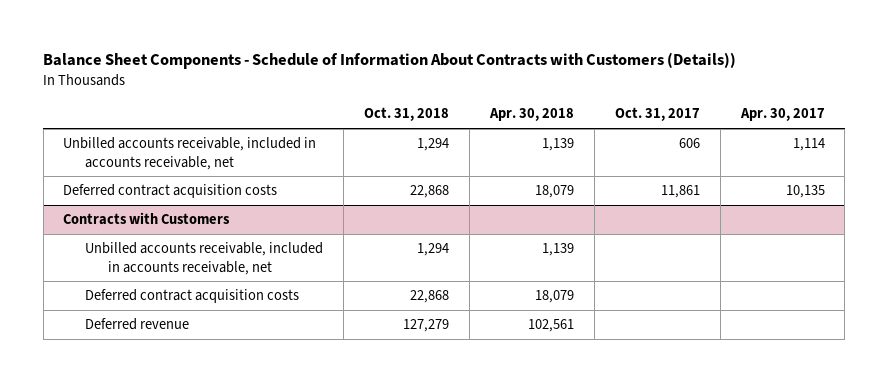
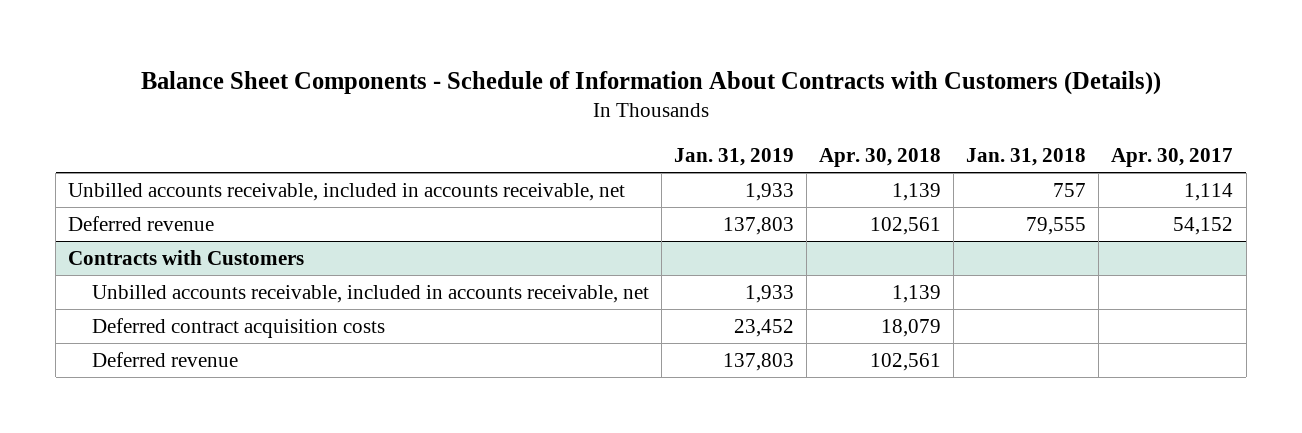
[364,107,450,122] Oct. 31, 2018 -> none
[614,107,700,122] Oct. 31, 2017 -> none
none -> [673,148,794,167] Jan. 31, 2019
none -> [966,148,1087,167] Jan. 31, 2018
[63,184,278,199] Deferred contract acquisition costs -> none
none -> [68,215,215,231] Deferred revenue

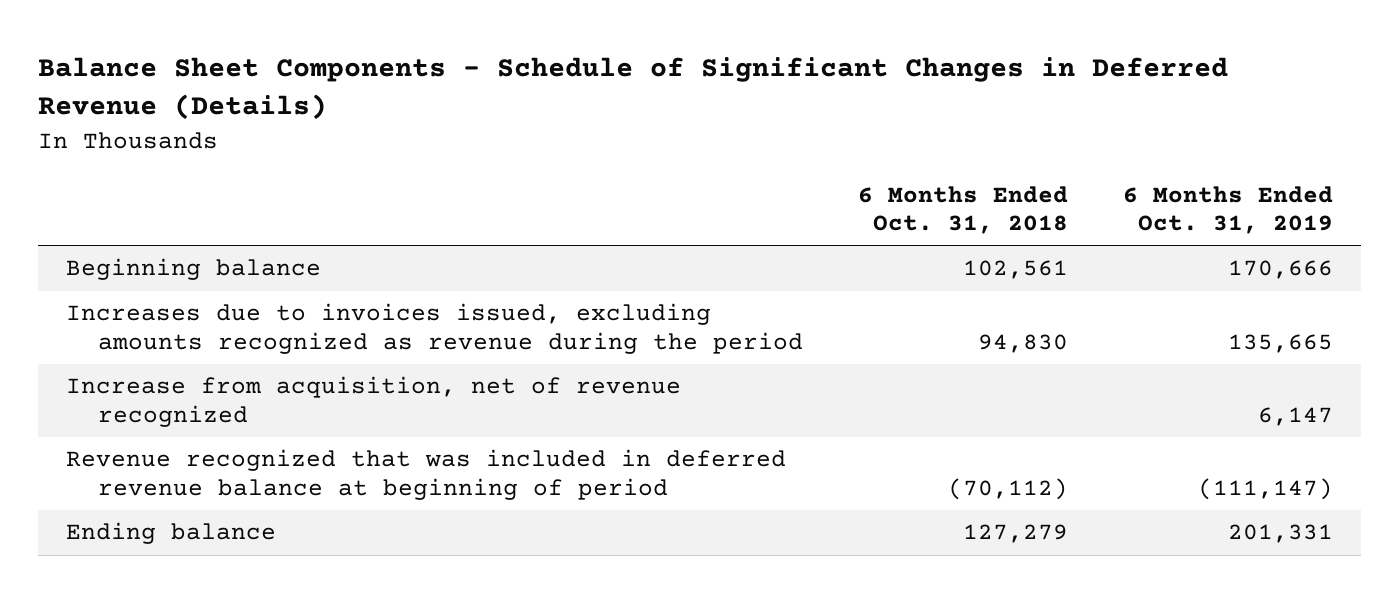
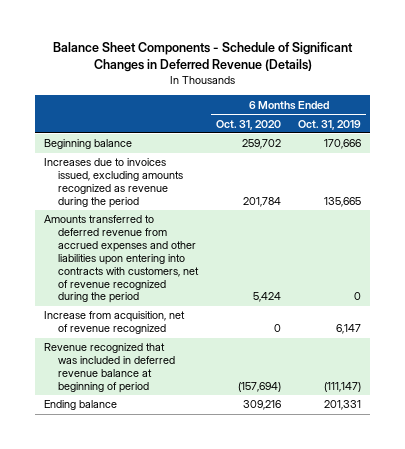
[858,185,1069,235] 6 Months Ended Oct. 31, 2018 -> none
none -> [215,119,281,130] Oct. 31, 2020
none -> [44,215,199,304] Amounts transferred to deferred revenue from accrued expenses and other liabilities upon entering into contracts with customers, net of revenue recognized during the period

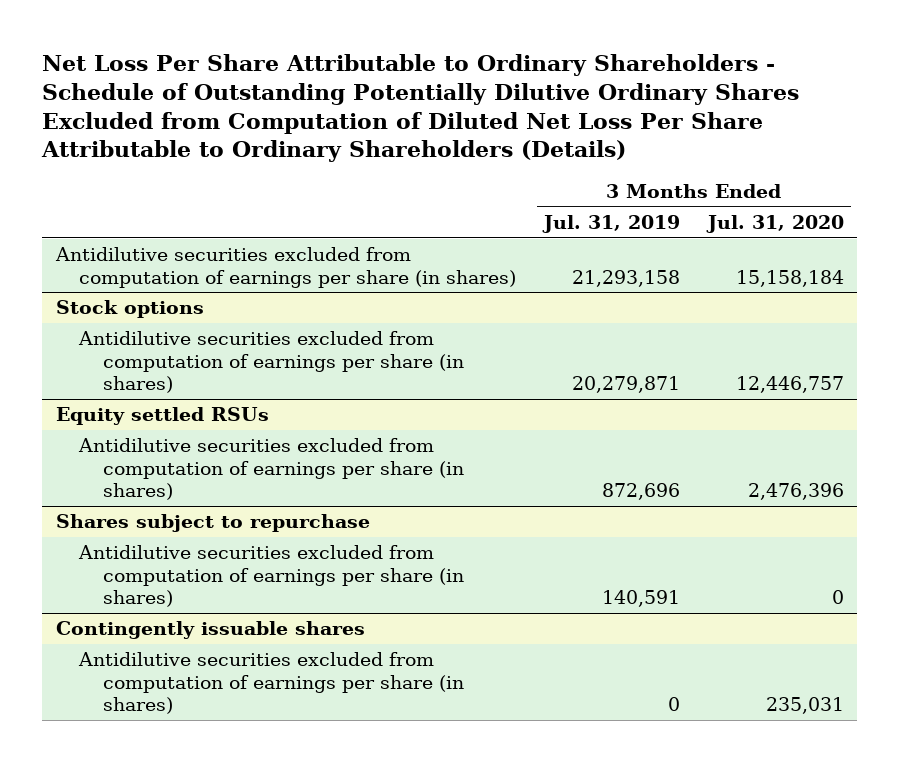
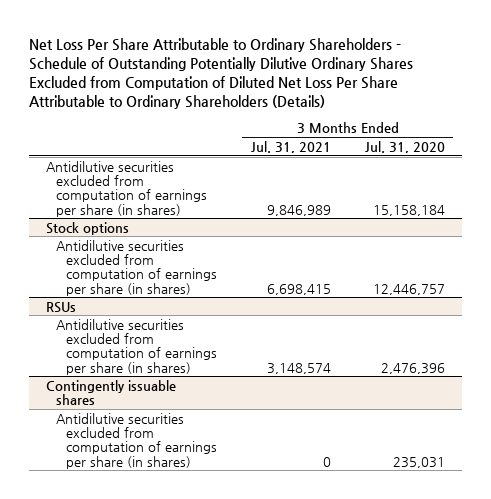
[541,214,680,233] Jul. 31, 2019 -> none
none -> [250,140,331,153] Jul. 31, 2021
[55,407,269,426] Equity settled RSUs -> [46,301,77,313] RSUs
[55,514,370,533] Shares subject to repurchase -> none
[78,545,464,608] Antidilutive securities excluded from computation of earnings per share (in shares) -> none

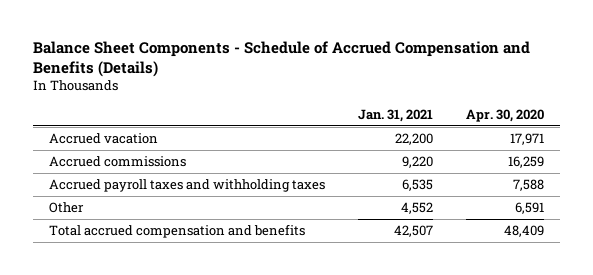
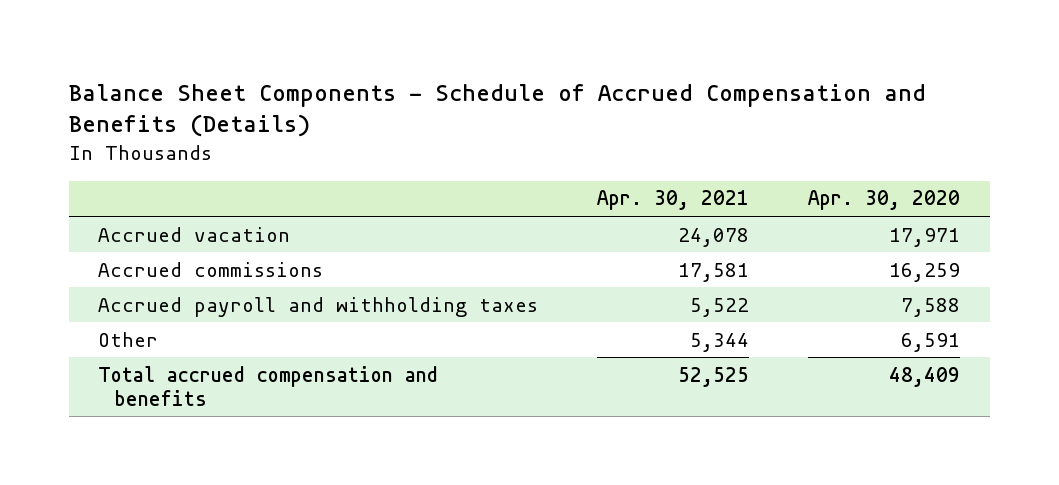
[357,109,433,123] Jan. 31, 2021 -> none
none -> [597,190,750,211] Apr. 30, 2021
[49,178,326,192] Accrued payroll taxes and withholding taxes -> [98,296,539,317] Accrued payroll and withholding taxes

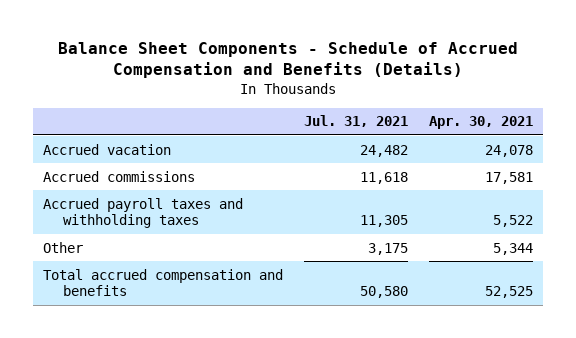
[808,190,961,211] Apr. 30, 2020 -> none
none -> [303,115,408,128] Jul. 31, 2021
[98,296,539,317] Accrued payroll and withholding taxes -> [43,197,244,229] Accrued payroll taxes and withholding taxes

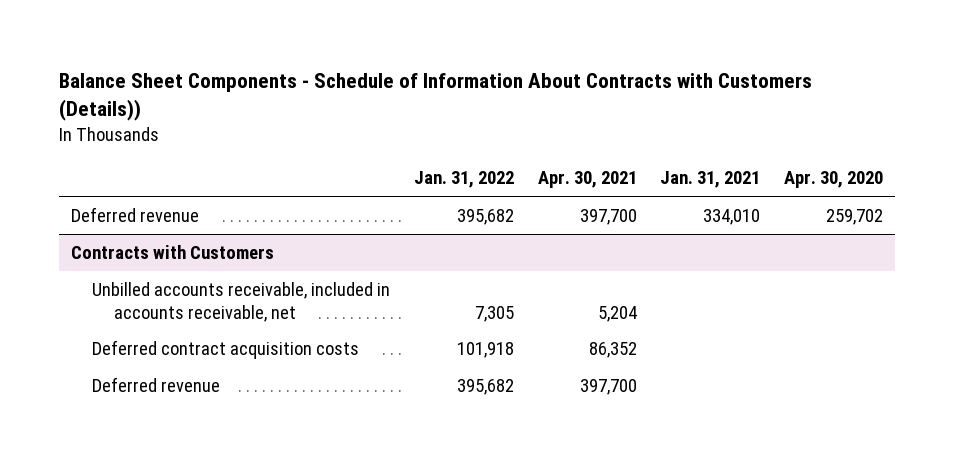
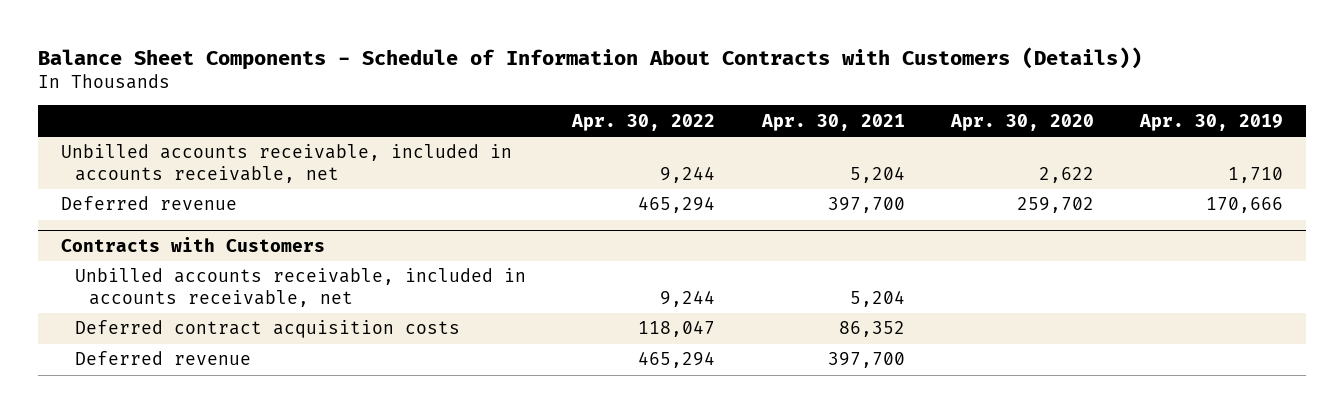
[414,171,515,189] Jan. 31, 2022 -> none
[660,171,761,189] Jan. 31, 2021 -> none
none -> [571,113,716,131] Apr. 30, 2022
none -> [1139,113,1284,131] Apr. 30, 2019
none -> [60,144,512,183] Unbilled accounts receivable, included in accounts receivable, net

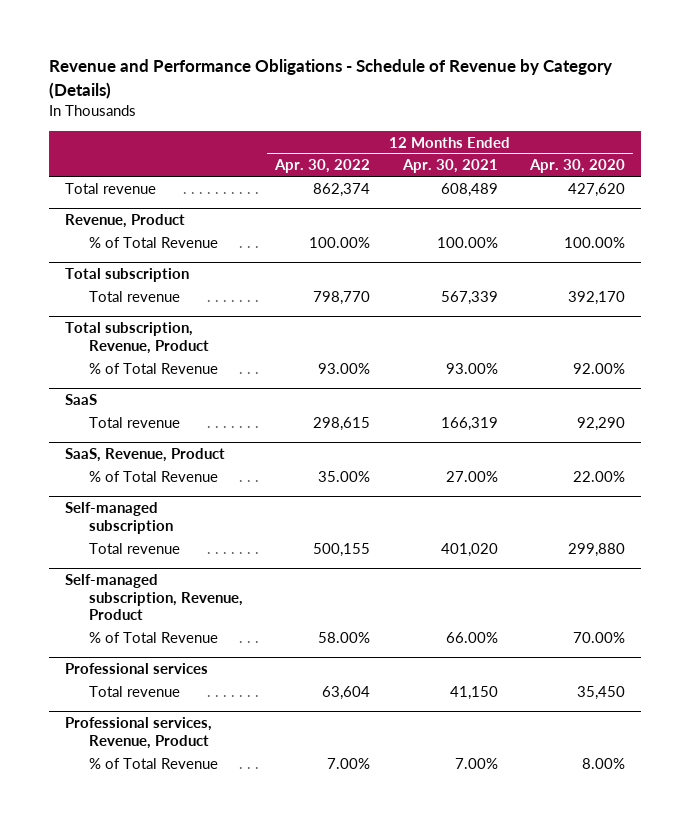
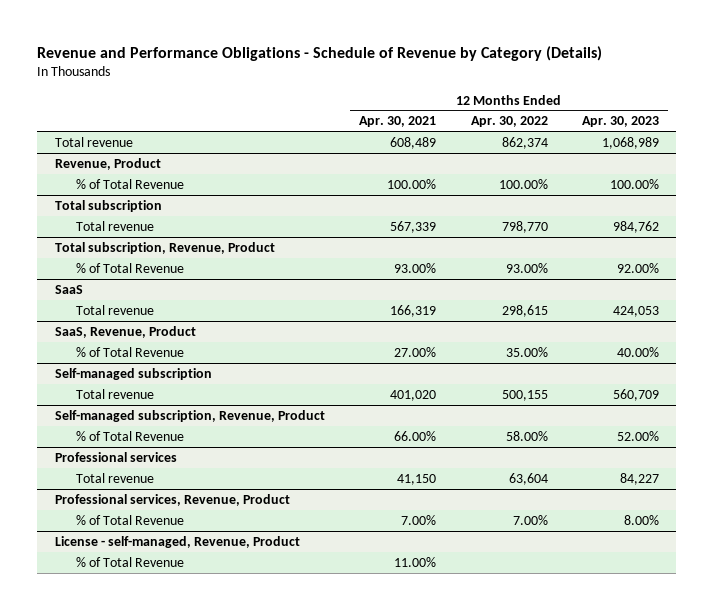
[529,159,626,174] Apr. 30, 2020 -> none
none -> [582,116,660,128] Apr. 30, 2023
none -> [54,535,300,548] License - self-managed, Revenue, Product
none -> [75,556,184,567] % of Total Revenue

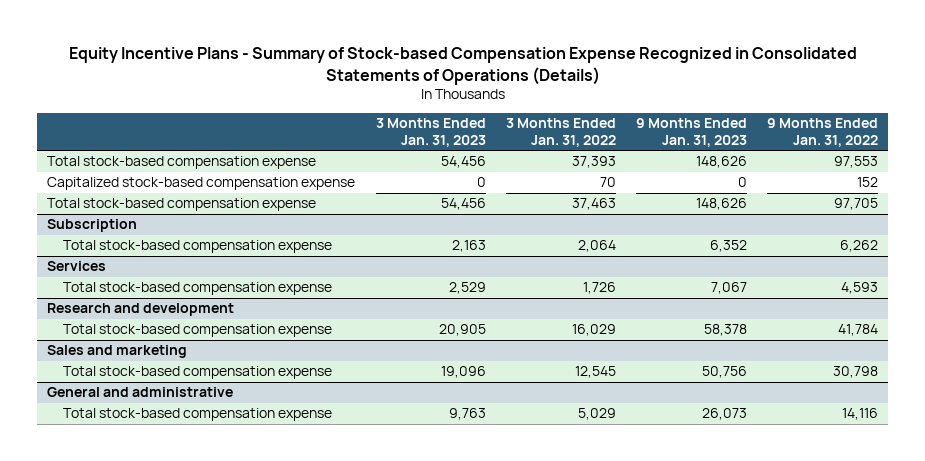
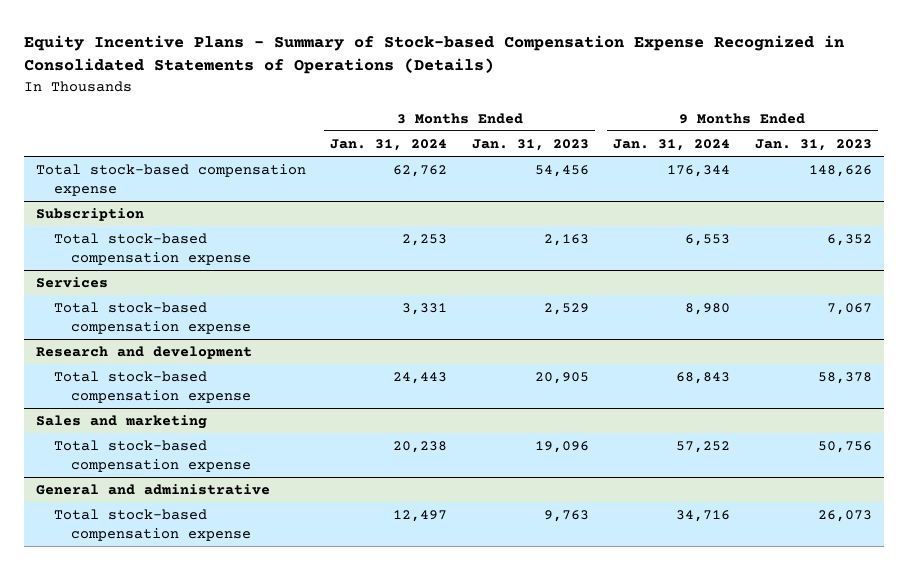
[505,118,616,147] 3 Months Ended Jan. 31, 2022 -> none
[766,118,878,147] 9 Months Ended Jan. 31, 2022 -> none
none -> [330,139,448,152] Jan. 31, 2024
none -> [613,139,731,152] Jan. 31, 2024
[47,177,356,191] Capitalized stock-based compensation expense -> none
[47,198,317,212] Total stock-based compensation expense -> none

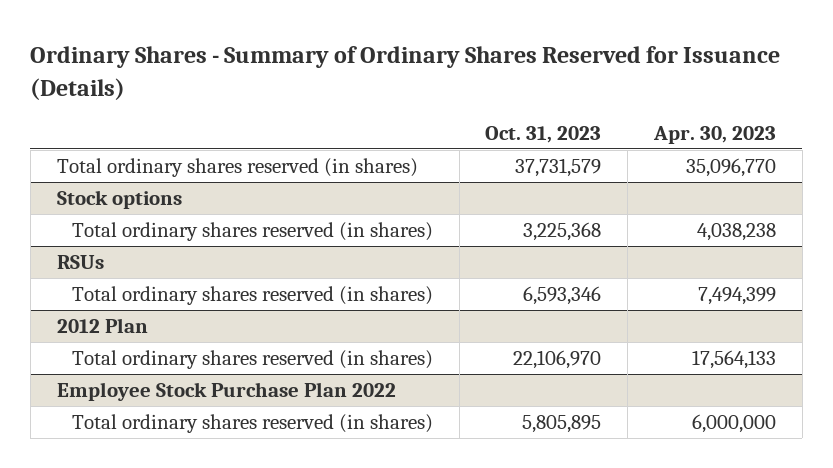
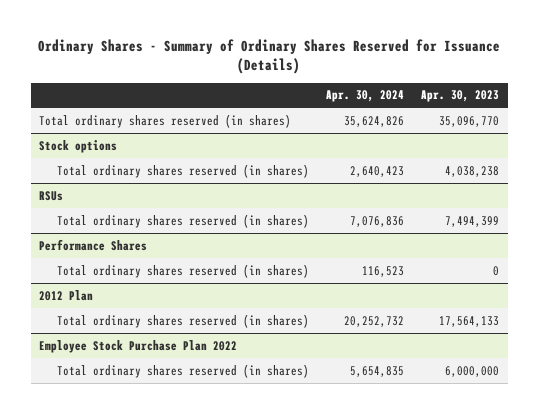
[485,125,602,143] Oct. 31, 2023 -> none
none -> [325,90,404,103] Apr. 30, 2024
none -> [39,238,148,251] Performance Shares
none -> [56,263,309,278] Total ordinary shares reserved (in shares)

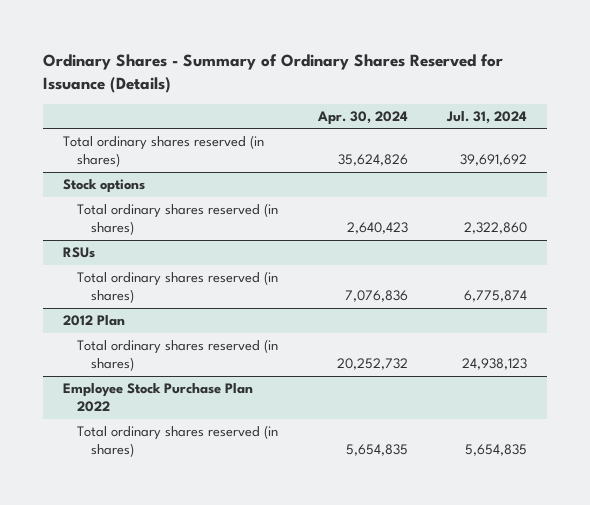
[421,90,500,103] Apr. 30, 2023 -> none
none -> [446,110,528,124] Jul. 31, 2024
[39,238,148,251] Performance Shares -> none
[56,263,309,278] Total ordinary shares reserved (in shares) -> none

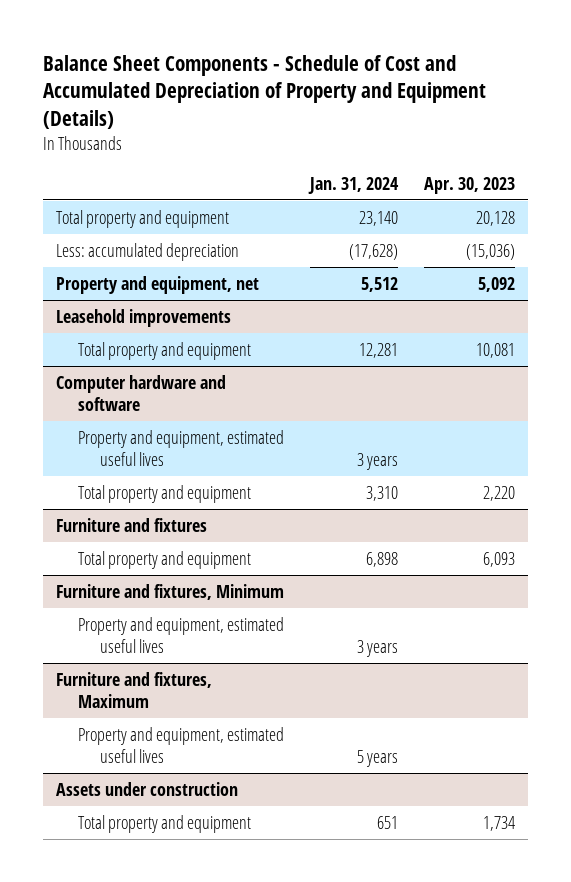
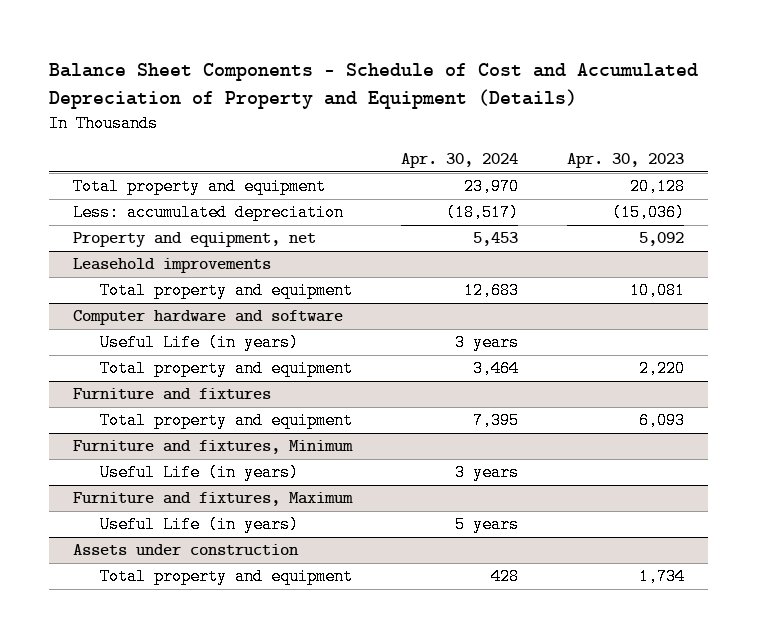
[307,176,399,194] Jan. 31, 2024 -> none
none -> [401,153,519,169] Apr. 30, 2024
[78,429,285,467] Property and equipment, estimated useful lives -> [100,334,300,352] Useful Life (in years)
[78,616,285,654] Property and equipment, estimated useful lives -> [100,464,300,482] Useful Life (in years)
[78,726,285,764] Property and equipment, estimated useful lives -> [100,516,300,534] Useful Life (in years)

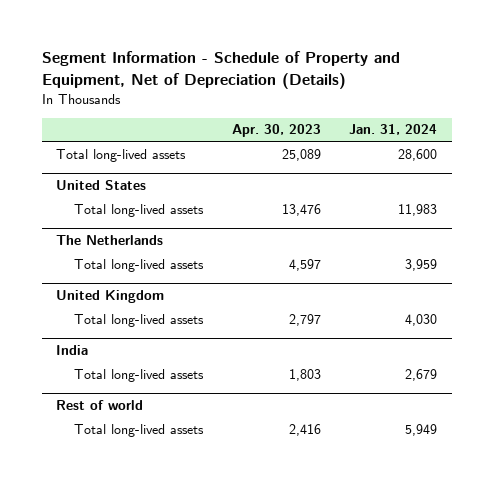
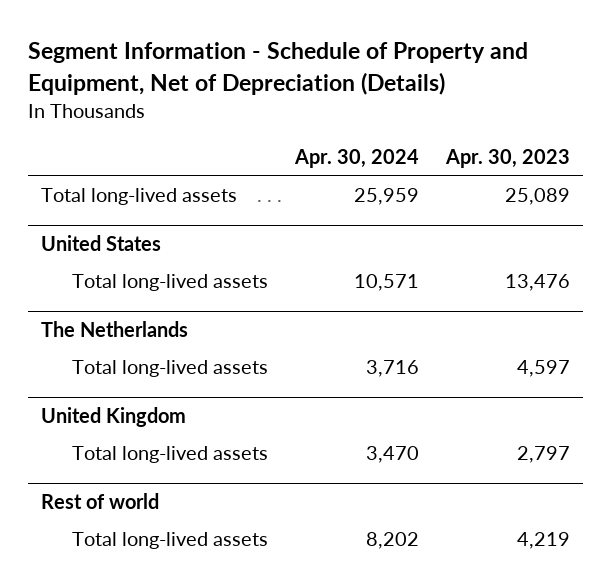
[349,124,438,136] Jan. 31, 2024 -> none
none -> [294,148,420,168] Apr. 30, 2024
[56,344,89,355] India -> none
[74,368,205,382] Total long-lived assets -> none
[288,423,321,436] 2,416 -> [516,531,570,549] 4,219

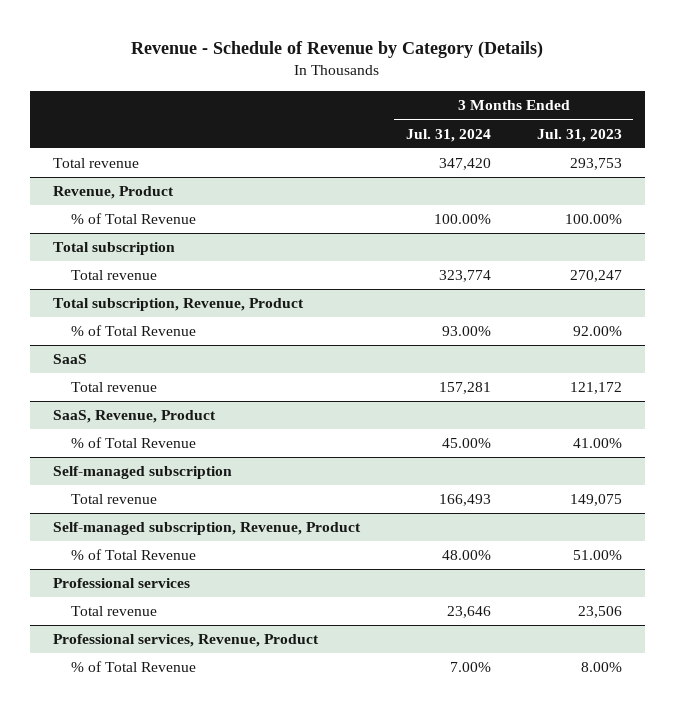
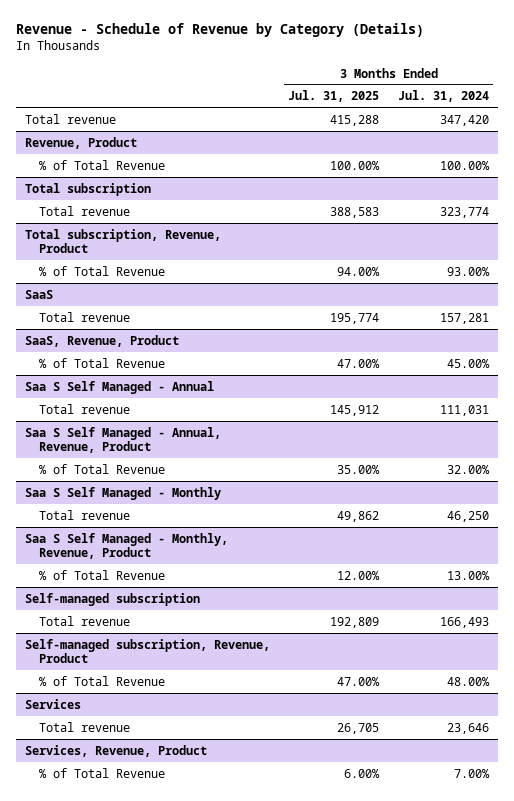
[536,128,622,142] Jul. 31, 2023 -> none
none -> [288,90,380,103] Jul. 31, 2025
none -> [25,380,215,394] Saa S Self Managed - Annual
none -> [39,403,131,414] Total revenue
none -> [25,426,222,453] Saa S Self Managed - Annual, Revenue, Product
none -> [39,463,166,474] % of Total Revenue
none -> [25,486,222,500] Saa S Self Managed - Monthly
none -> [39,509,131,520] Total revenue
none -> [25,532,229,559] Saa S Self Managed - Monthly, Revenue, Product
none -> [39,569,166,580] % of Total Revenue
[52,578,190,589] Professional services -> [25,698,82,709] Services
[52,634,319,648] Professional services, Revenue, Product -> [25,744,208,757] Services, Revenue, Product

